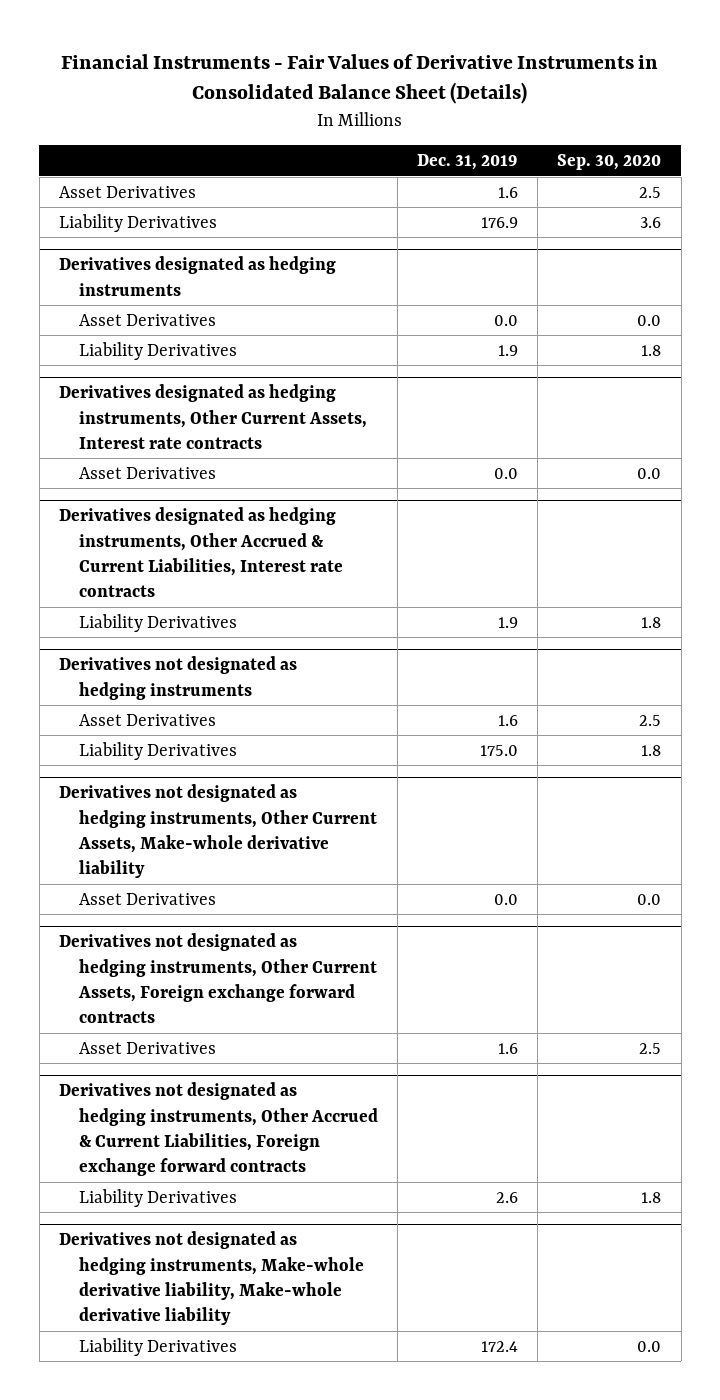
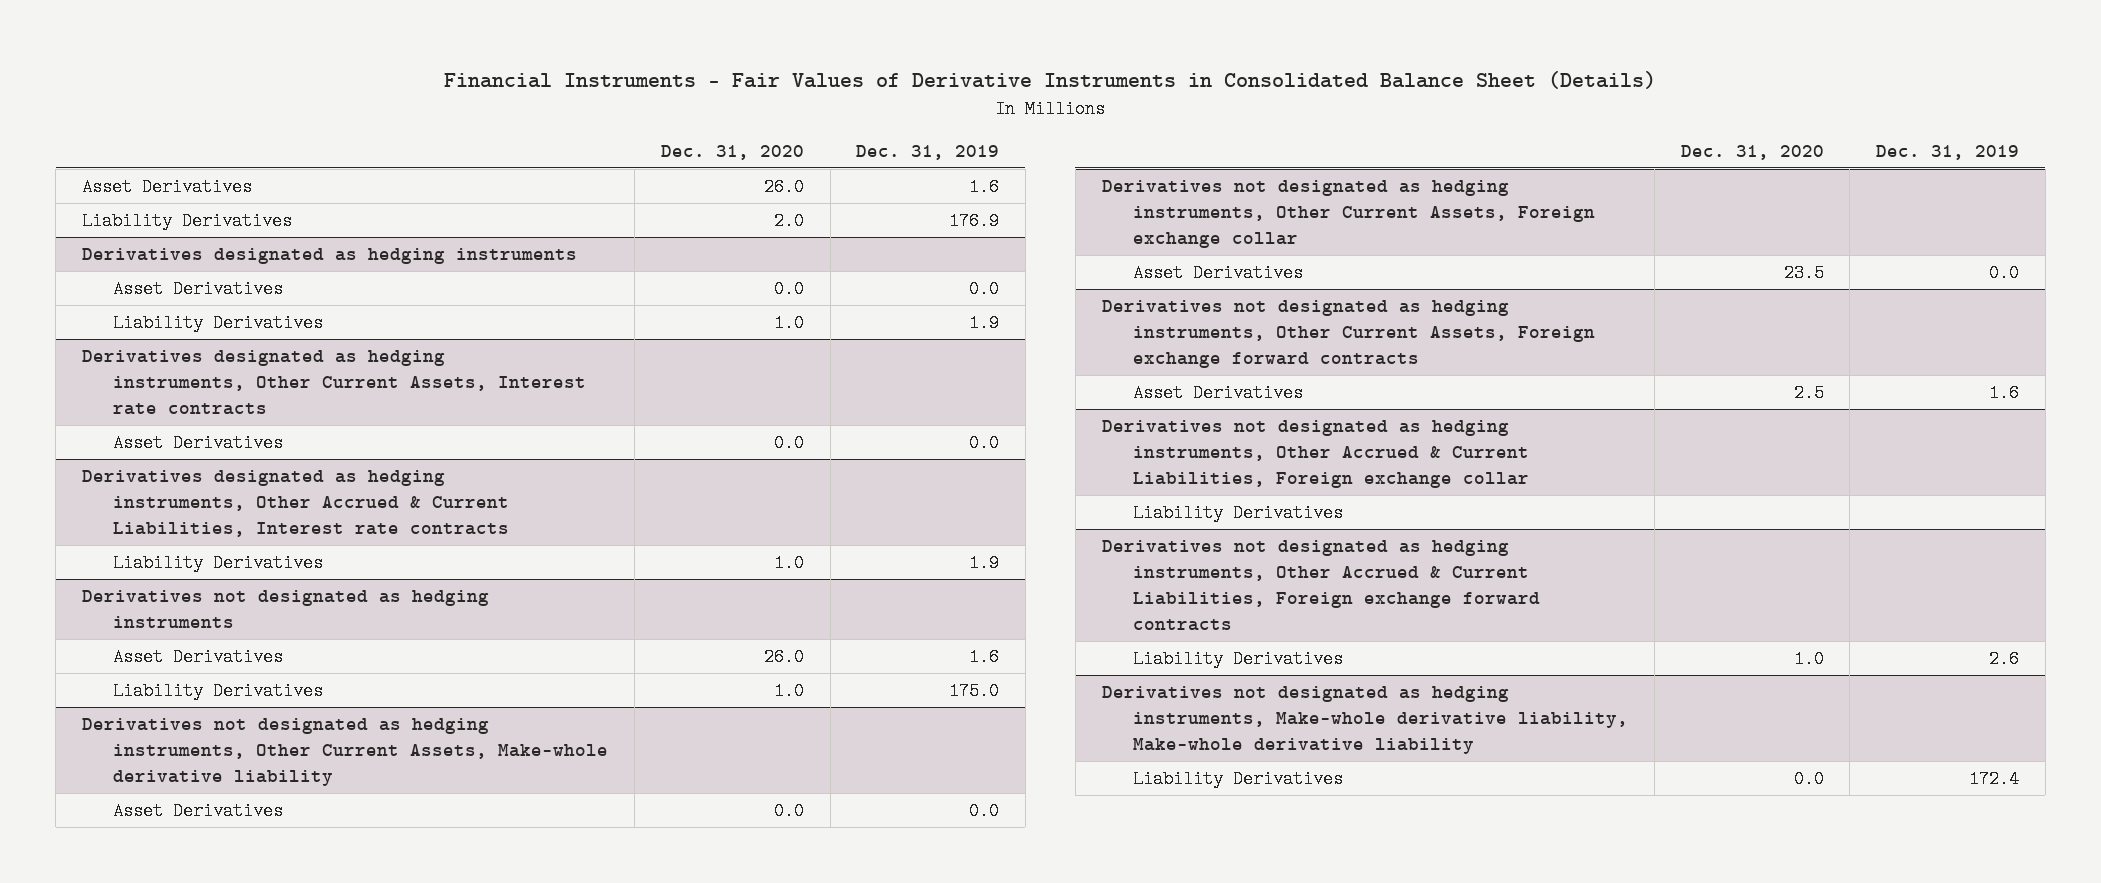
[557,153,662,170] Sep. 30, 2020 -> none
none -> [660,144,804,160] Dec. 31, 2020
none -> [1101,180,1596,248] Derivatives not designated as hedging instruments, Other Current Assets, Foreign exchange collar
none -> [1133,264,1304,283] Asset Derivatives
none -> [1101,420,1530,488] Derivatives not designated as hedging instruments, Other Accrued & Current Liabilities, Foreign exchange collar
none -> [1133,504,1344,523] Liability Derivatives

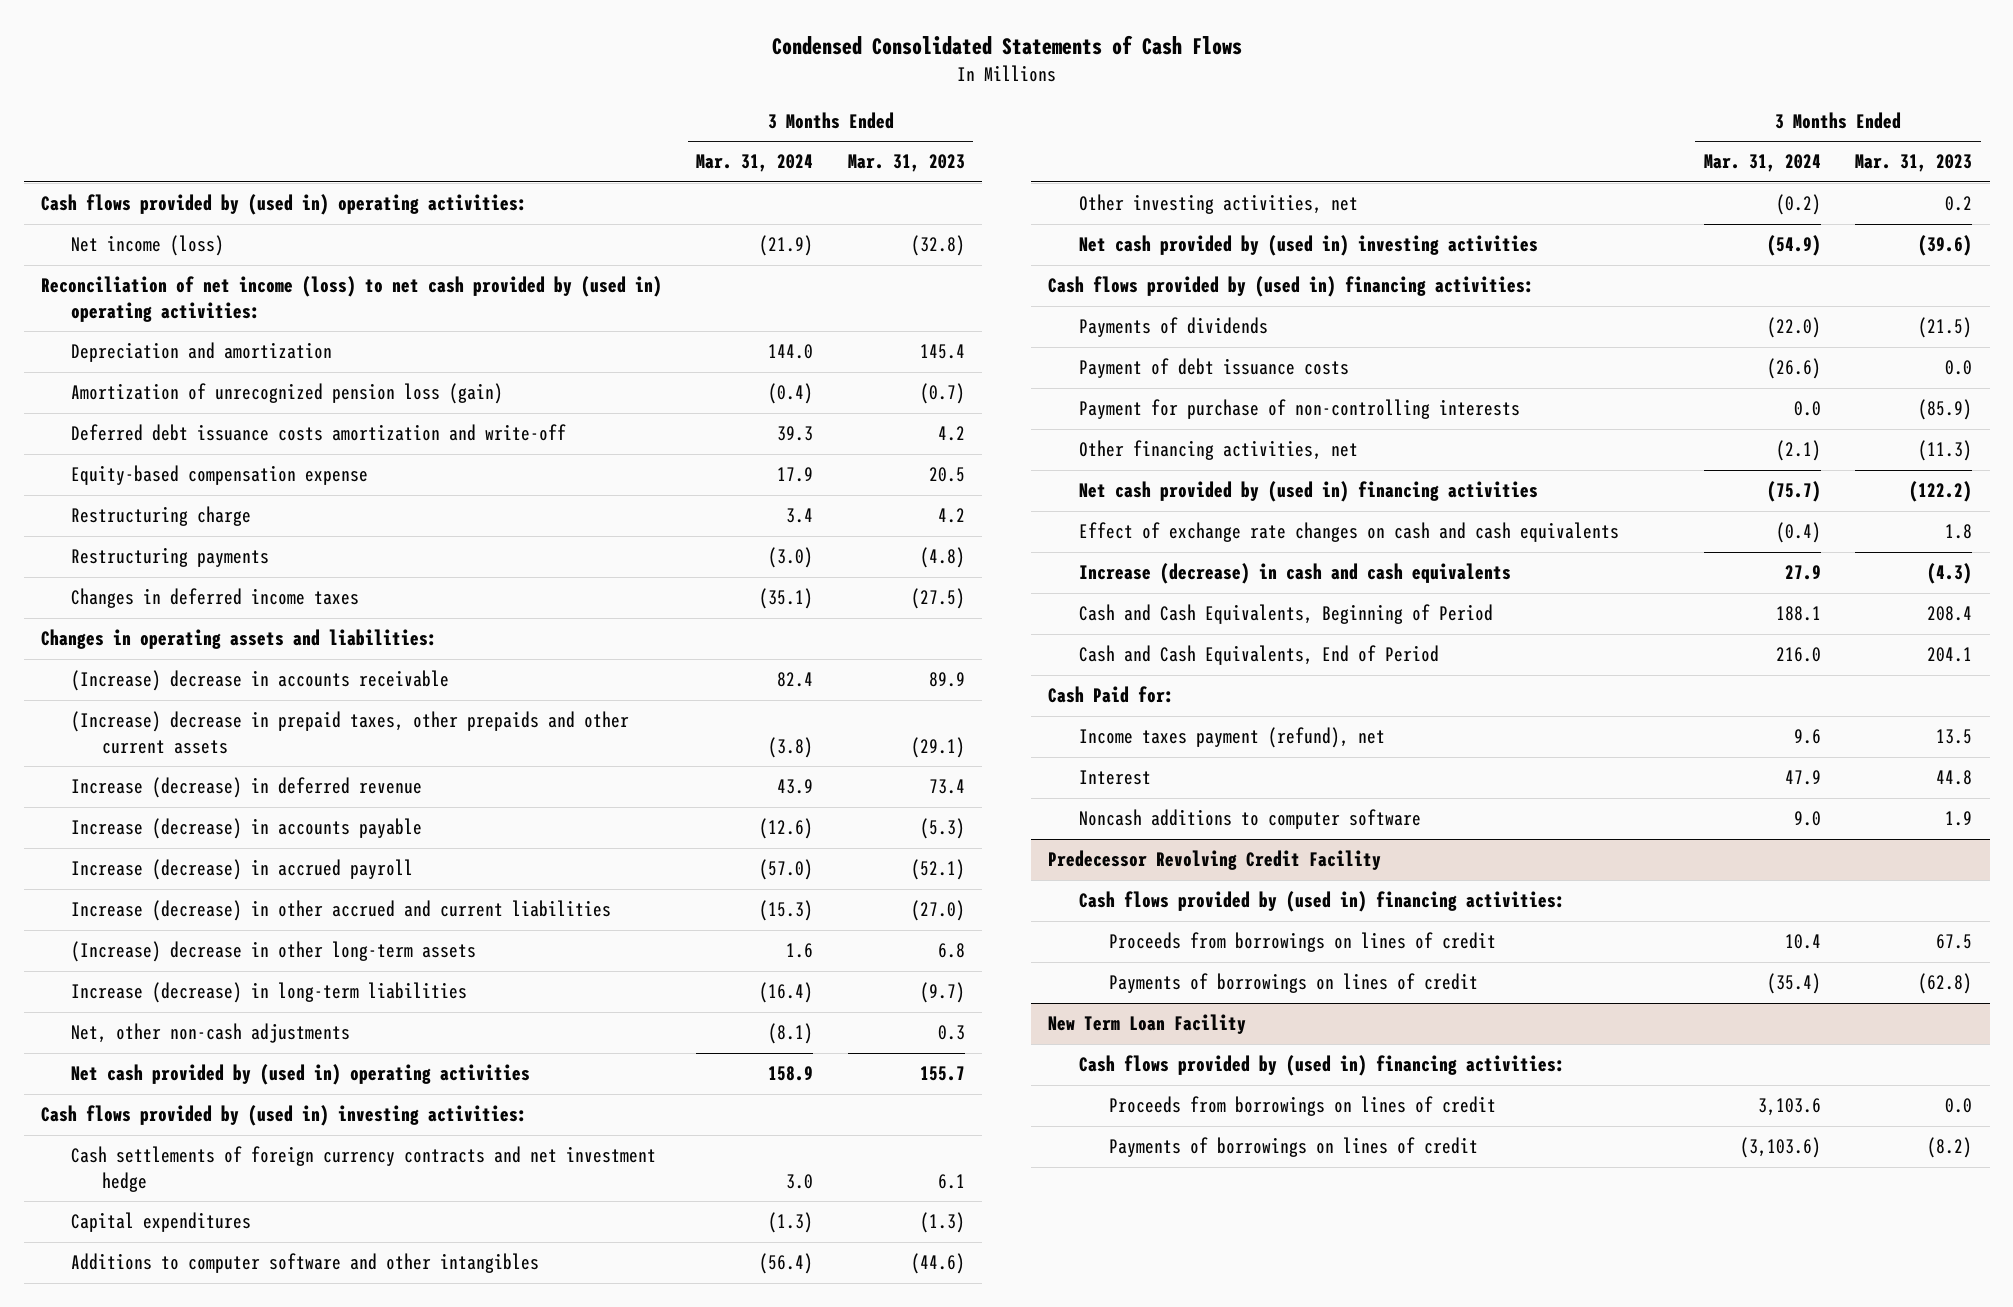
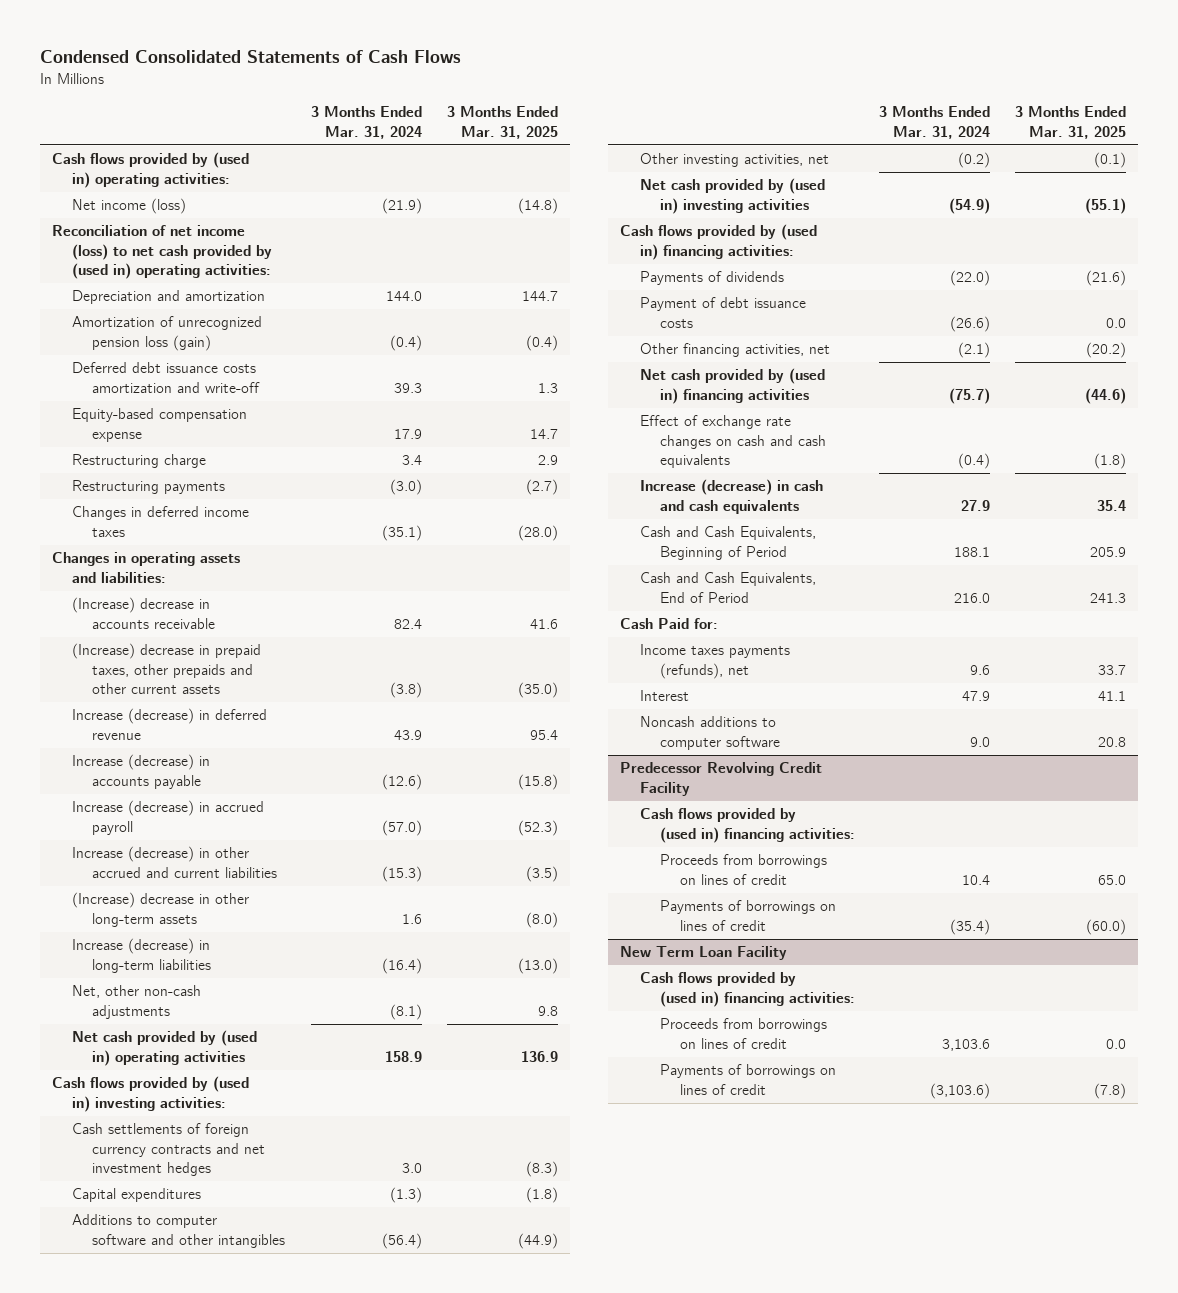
[847,154,965,173] Mar. 31, 2023 -> none
none -> [446,106,558,139] 3 Months Ended Mar. 31, 2025
[71,1146,657,1192] Cash settlements of foreign currency contracts and net investment hedge -> [72,1123,266,1177] Cash settlements of foreign currency contracts and net investment hedges
[1078,399,1520,420] Payment for purchase of non-controlling interests -> none
[1078,727,1385,749] Income taxes payment (refund), net -> [639,644,790,679] Income taxes payments (refunds), net

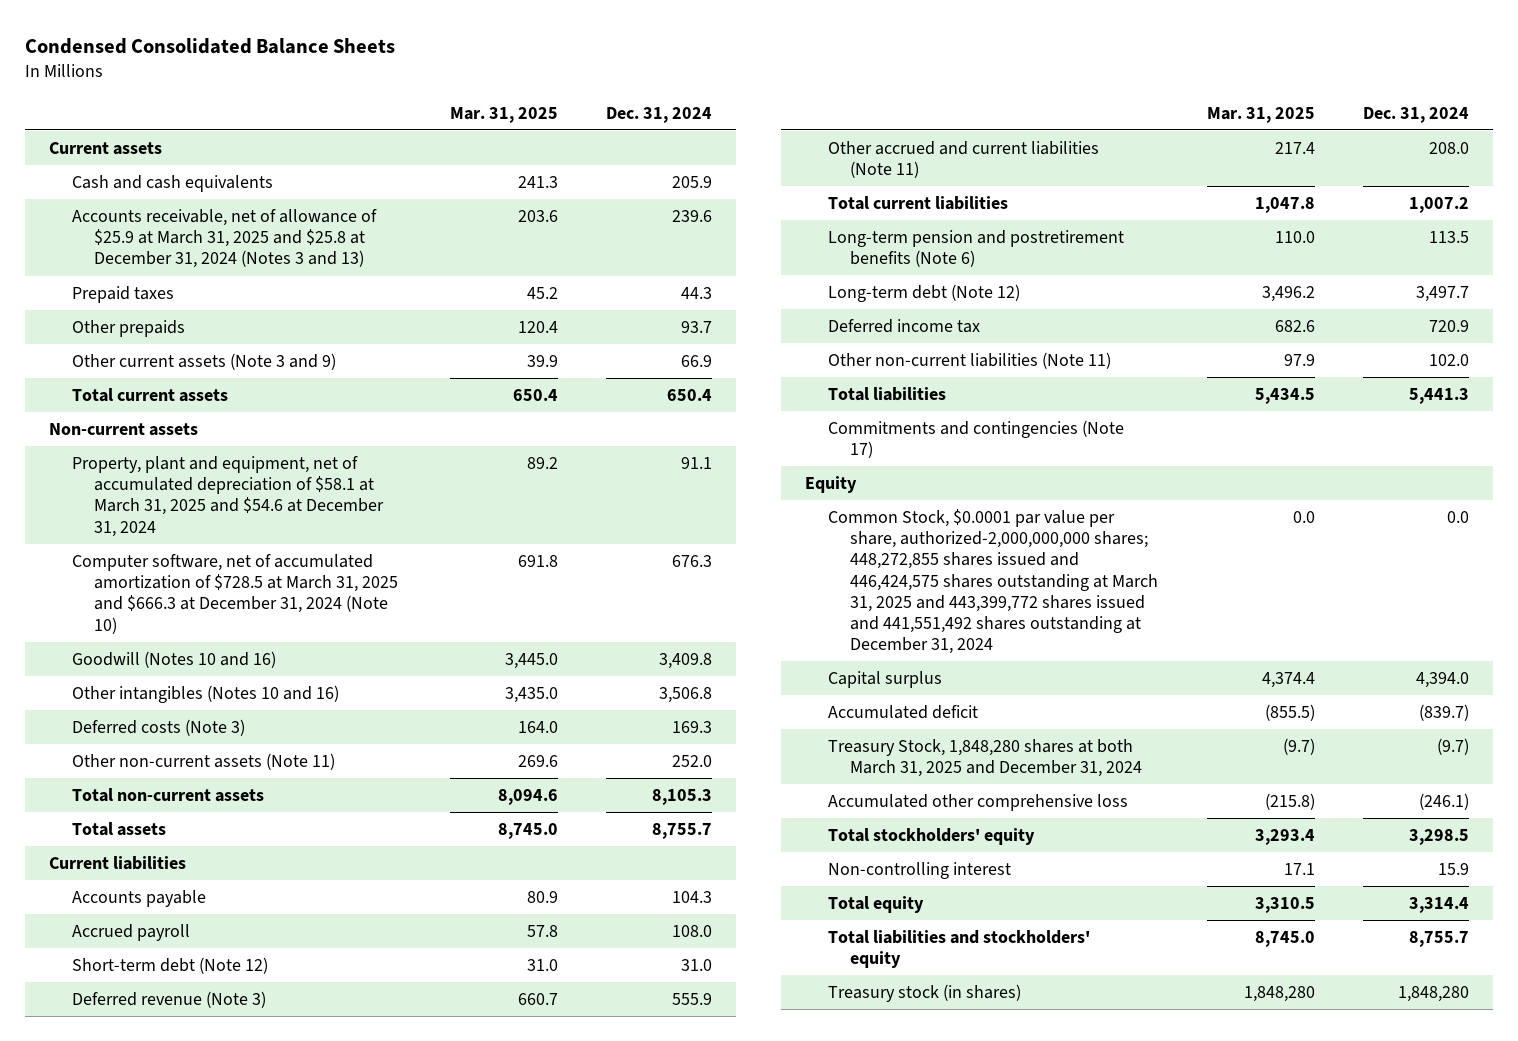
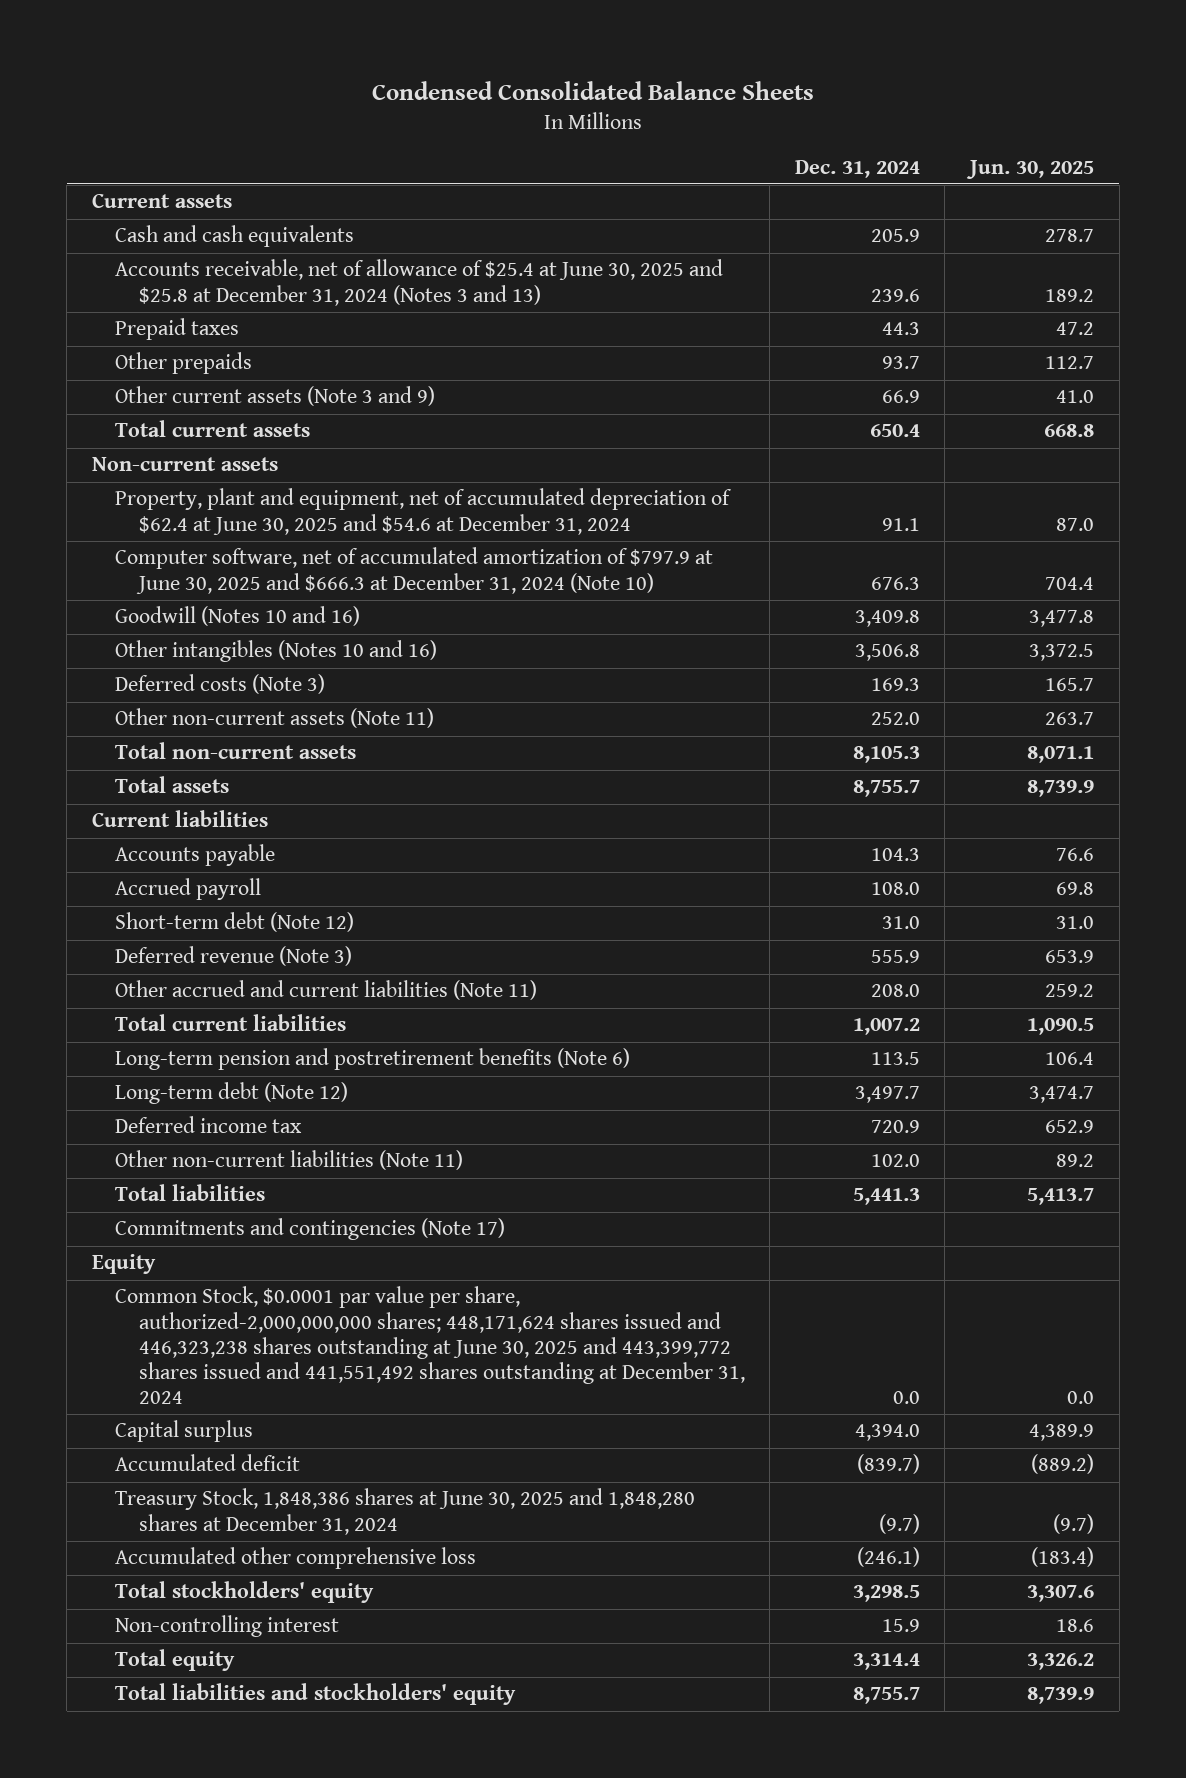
[450,106,559,123] Mar. 31, 2025 -> none
none -> [965,159,1094,179] Jun. 30, 2025
[71,209,377,269] Accounts receivable, net of allowance of $25.9 at March 31, 2025 and $25.8 at December 31, 2024 (Notes 3 and 13) -> [115,259,724,306] Accounts receivable, net of allowance of $25.4 at June 30, 2025 and $25.8 at December 31, 2024 (Notes 3 and 13)
[71,456,385,537] Property, plant and equipment, net of accumulated depreciation of $58.1 at March 31, 2025 and $54.6 at December 31, 2024 -> [115,488,733,535] Property, plant and equipment, net of accumulated depreciation of $62.4 at June 30, 2025 and $54.6 at December 31, 2024
[71,554,399,634] Computer software, net of accumulated amortization of $728.5 at March 31, 2025 and $666.3 at December 31, 2024 (Note 10) -> [115,547,714,594] Computer software, net of accumulated amortization of $797.9 at June 30, 2025 and $666.3 at December 31, 2024 (Note 10)
[827,509,1159,655] Common Stock, $0.0001 par value per share, authorized-2,000,000,000 shares; 448,272,855 shares issued and 446,424,575 shares outstanding at March 31, 2025 and 443,399,772 shares issued and 441,551,492 shares outstanding at December 31, 2024 -> [115,1286,745,1405] Common Stock, $0.0001 par value per share, authorized-2,000,000,000 shares; 448,171,624 shares issued and 446,323,238 shares outstanding at June 30, 2025 and 443,399,772 shares issued and 441,551,492 shares outstanding at December 31, 2024
[827,739,1143,778] Treasury Stock, 1,848,280 shares at both March 31, 2025 and December 31, 2024 -> [115,1488,696,1535] Treasury Stock, 1,848,386 shares at June 30, 2025 and 1,848,280 shares at December 31, 2024
[827,984,1021,1003] Treasury stock (in shares) -> none

